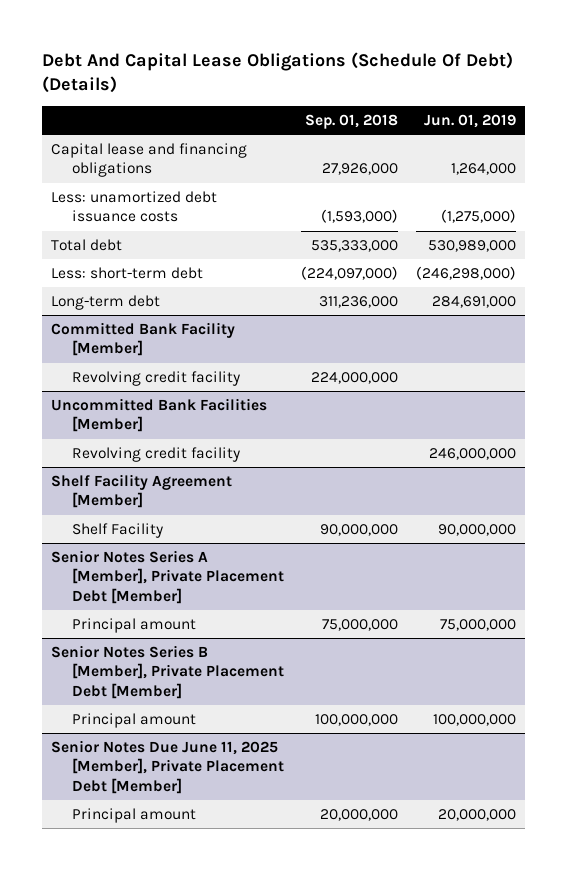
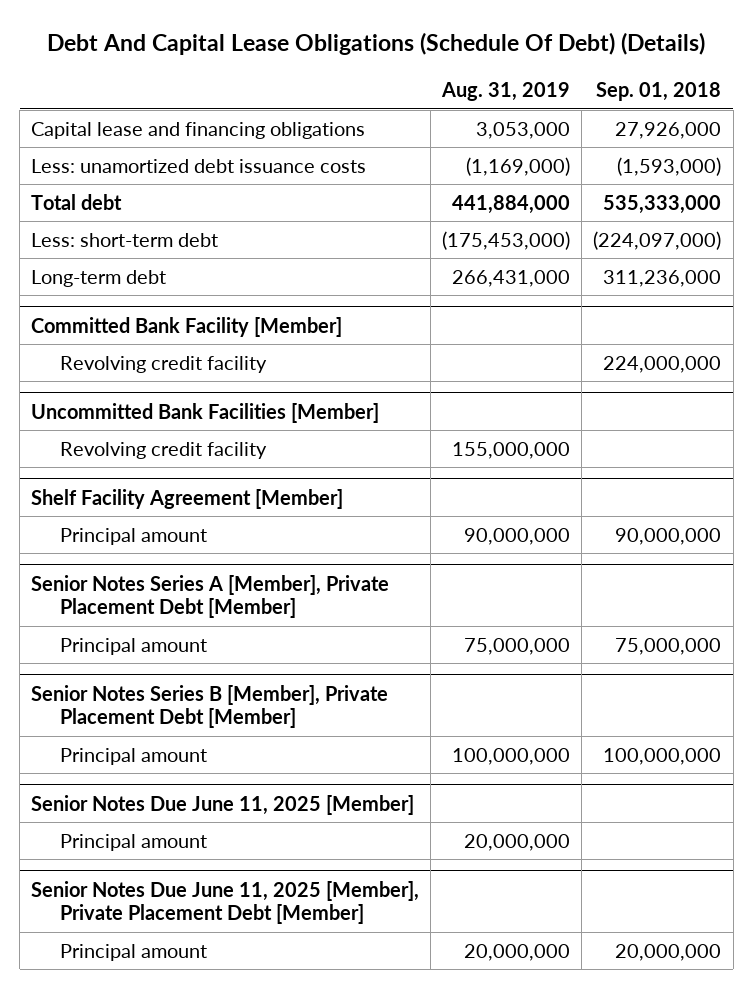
[424,113,517,128] Jun. 01, 2019 -> none
none -> [441,82,571,102] Aug. 31, 2019
[71,523,163,539] Shelf Facility -> none
none -> [60,527,208,545] Principal amount
none -> [31,794,415,815] Senior Notes Due June 11, 2025 [Member]
none -> [60,833,208,851] Principal amount

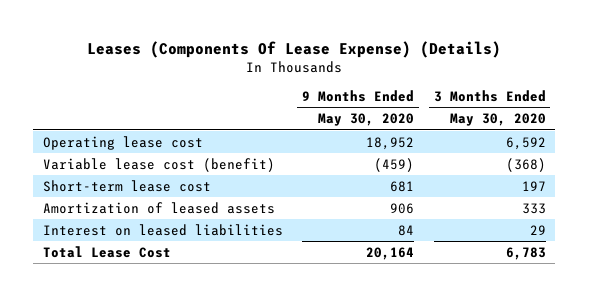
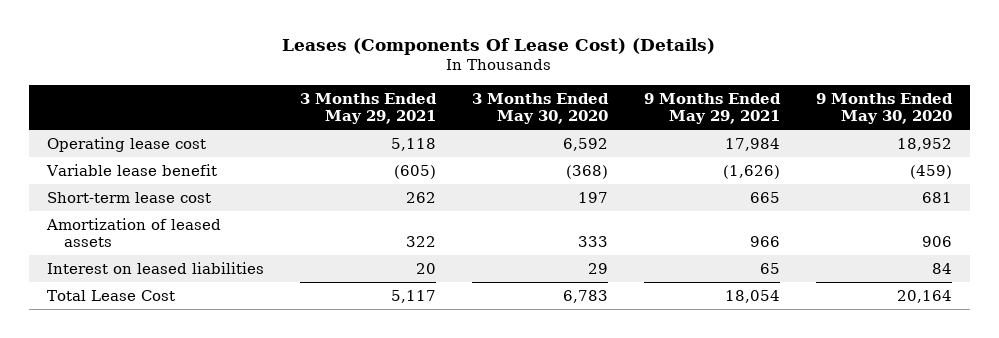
[87,41,502,59] Leases (Components Of Lease Expense) (Details) -> [282,38,716,56] Leases (Components Of Lease Cost) (Details)
none -> [299,92,437,125] 3 Months Ended May 29, 2021
none -> [643,92,781,125] 9 Months Ended May 29, 2021
[42,157,275,172] Variable lease cost (benefit) -> [45,163,217,176] Variable lease benefit

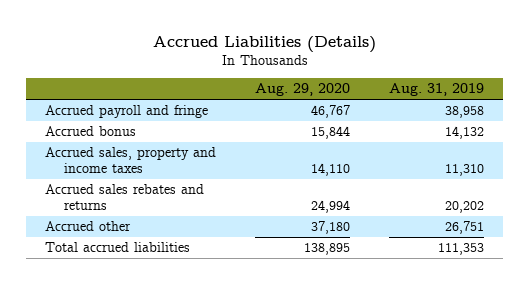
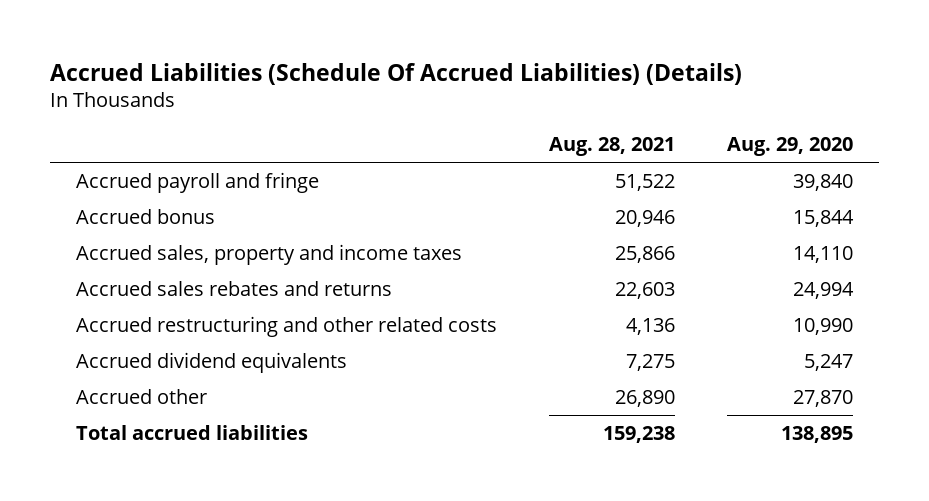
[152,35,376,53] Accrued Liabilities (Details) -> [50,62,743,85] Accrued Liabilities (Schedule Of Accrued Liabilities) (Details)
[388,83,484,97] Aug. 31, 2019 -> none
none -> [549,137,676,157] Aug. 28, 2021
[311,105,351,119] 46,767 -> [792,173,853,191] 39,840
none -> [76,315,498,337] Accrued restructuring and other related costs
none -> [76,351,348,373] Accrued dividend equivalents
[311,221,351,235] 37,180 -> [792,389,853,407] 27,870

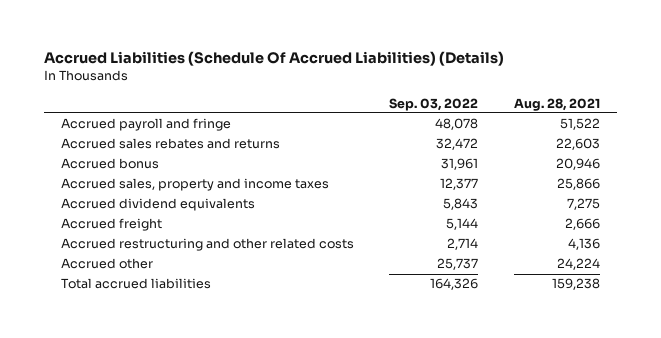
[726,137,853,157] Aug. 29, 2020 -> none
none -> [389,97,479,111] Sep. 03, 2022
[76,280,393,296] Accrued sales rebates and returns -> [61,138,281,150] Accrued sales rebates and returns
none -> [61,218,163,232] Accrued freight
[76,315,498,337] Accrued restructuring and other related costs -> [61,238,355,252] Accrued restructuring and other related costs
[615,389,676,407] 26,890 -> [556,258,600,271] 24,224

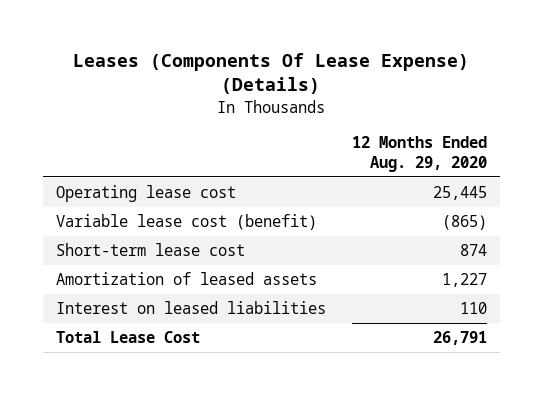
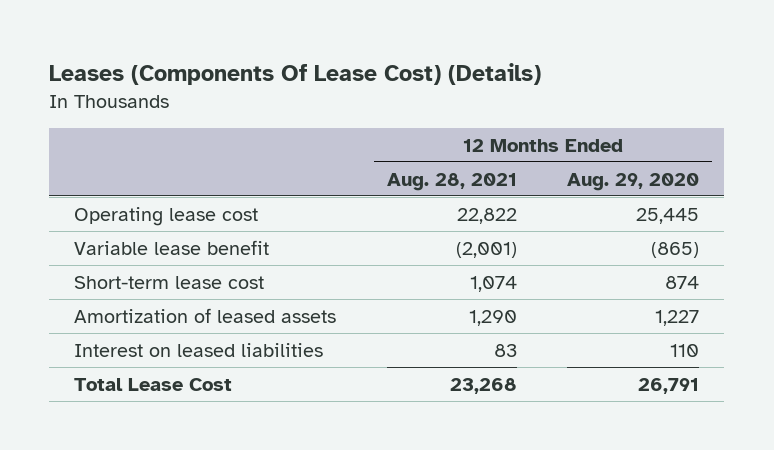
[73,53,470,95] Leases (Components Of Lease Expense) (Details) -> [49,62,542,85] Leases (Components Of Lease Cost) (Details)
none -> [386,172,517,191] Aug. 28, 2021
[55,214,317,231] Variable lease cost (benefit) -> [74,239,270,255] Variable lease benefit

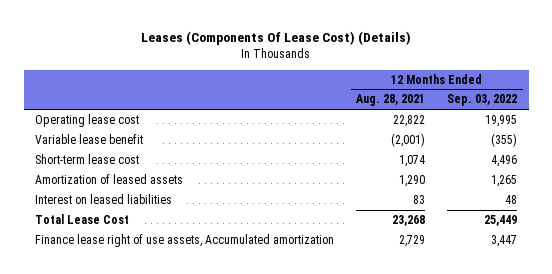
[567,172,700,191] Aug. 29, 2020 -> none
none -> [447,94,518,107] Sep. 03, 2022
none -> [34,233,334,247] Finance lease right of use assets, Accumulated amortization

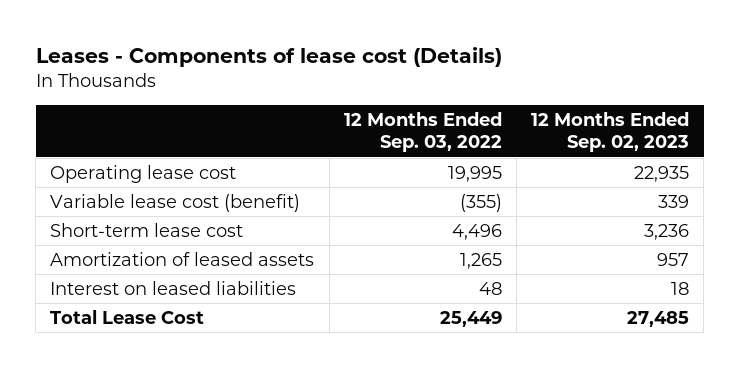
[141,31,412,46] Leases (Components Of Lease Cost) (Details) -> [35,47,502,68] Leases - Components of lease cost (Details)
[356,94,426,107] Aug. 28, 2021 -> none
none -> [531,111,690,153] 12 Months Ended Sep. 02, 2023
[34,133,143,144] Variable lease benefit -> [50,193,301,212] Variable lease cost (benefit)
[34,233,334,247] Finance lease right of use assets, Accumulated amortization -> none

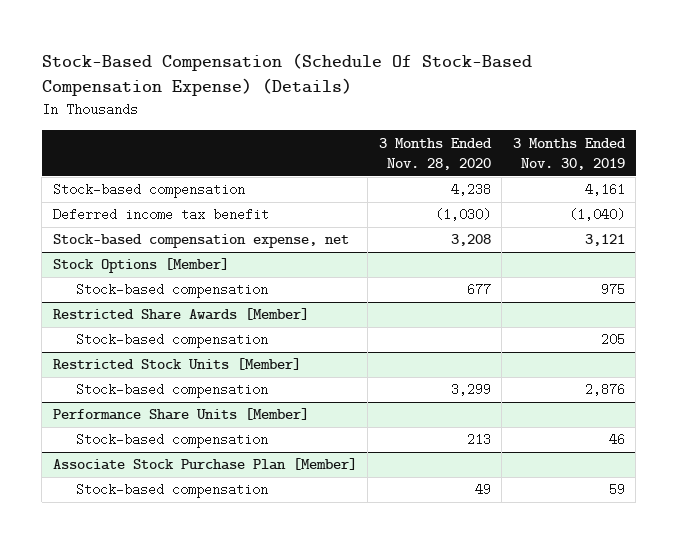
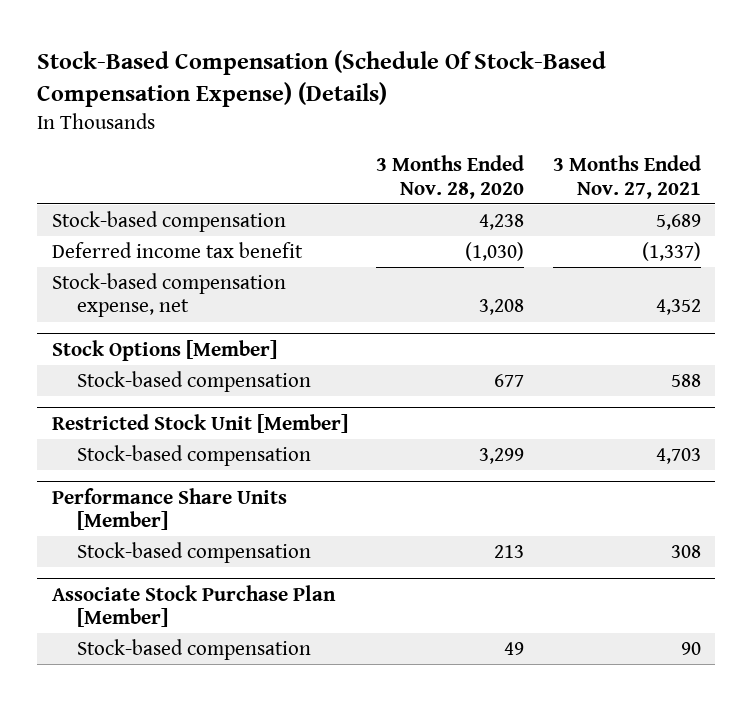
[512,137,626,171] 3 Months Ended Nov. 30, 2019 -> none
none -> [552,155,701,199] 3 Months Ended Nov. 27, 2021
[52,308,309,321] Restricted Share Awards [Member] -> none
[76,333,269,349] Stock-based compensation -> none
[52,358,301,371] Restricted Stock Units [Member] -> [51,413,348,433] Restricted Stock Unit [Member]

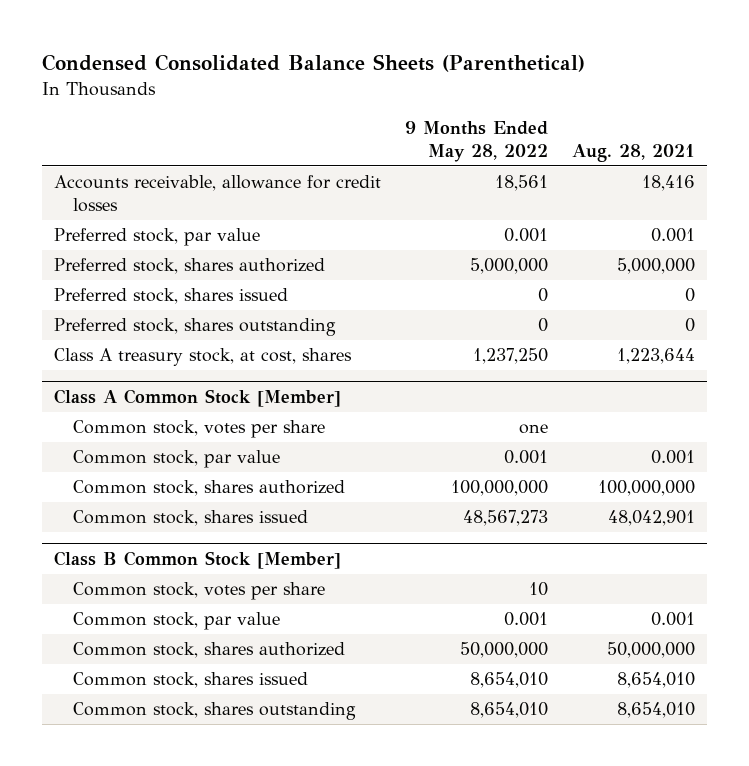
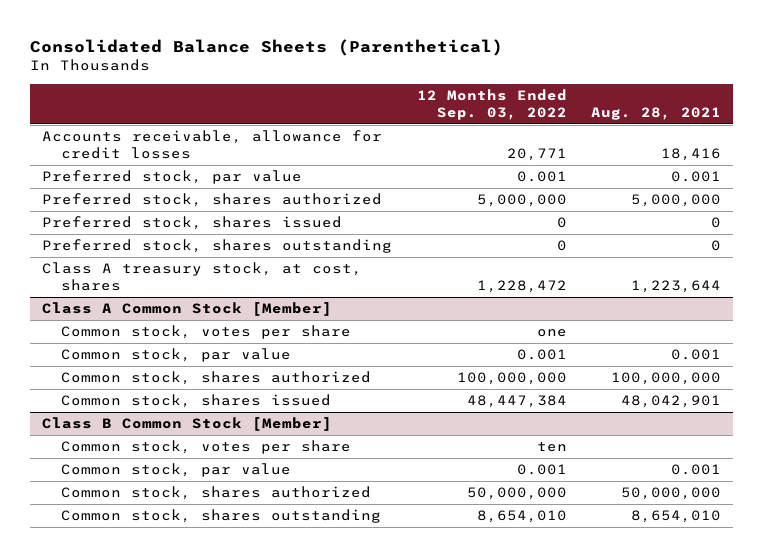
[42,54,586,73] Condensed Consolidated Balance Sheets (Parenthetical) -> [30,38,504,56] Consolidated Balance Sheets (Parenthetical)
[404,121,548,162] 9 Months Ended May 28, 2022 -> none
none -> [416,89,567,120] 12 Months Ended Sep. 03, 2022
[72,672,308,689] Common stock, shares issued -> none

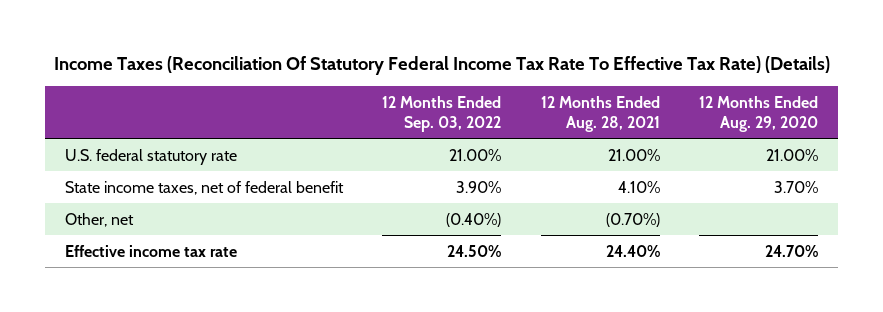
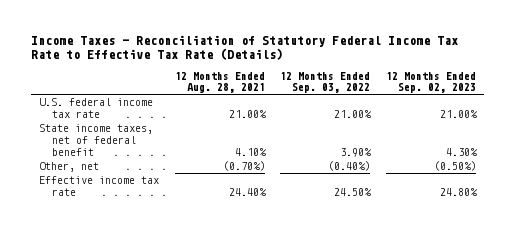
[53,56,830,76] Income Taxes (Reconciliation Of Statutory Federal Income Tax Rate To Effective Tax Rate) (Details) -> [30,34,458,61] Income Taxes - Reconciliation of Statutory Federal Income Tax Rate to Effective Tax Rate (Details)
[698,96,818,132] 12 Months Ended Aug. 29, 2020 -> none
none -> [386,71,477,94] 12 Months Ended Sep. 02, 2023
[65,148,238,165] U.S. federal statutory rate -> [38,98,153,119] U.S. federal income tax rate

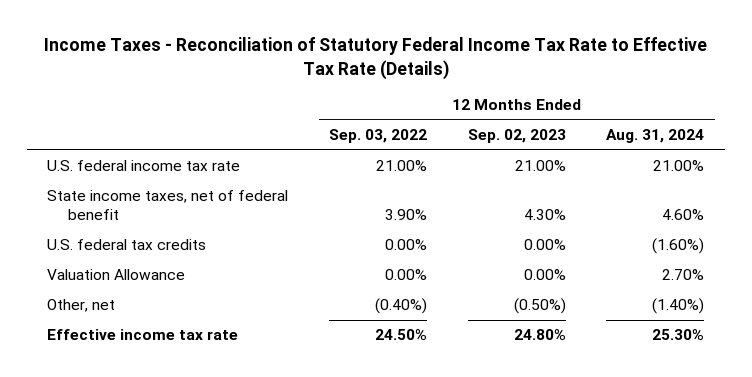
[174,71,265,94] 12 Months Ended Aug. 28, 2021 -> none
none -> [606,129,705,144] Aug. 31, 2024
none -> [47,239,207,251] U.S. federal tax credits
none -> [47,269,186,281] Valuation Allowance

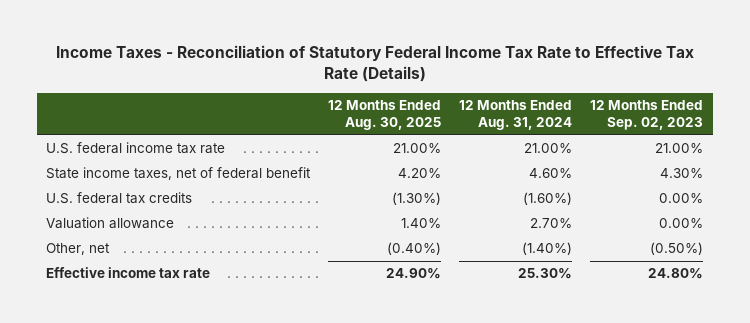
[329,129,428,144] Sep. 03, 2022 -> none
none -> [328,100,442,131] 12 Months Ended Aug. 30, 2025
[47,269,186,281] Valuation Allowance -> [46,217,175,230] Valuation allowance

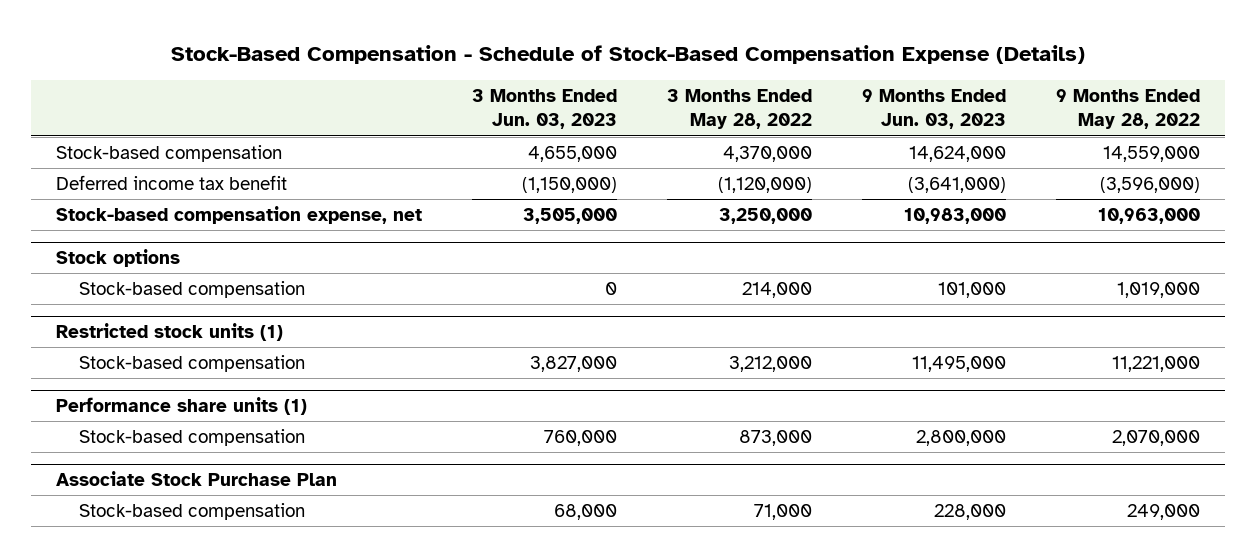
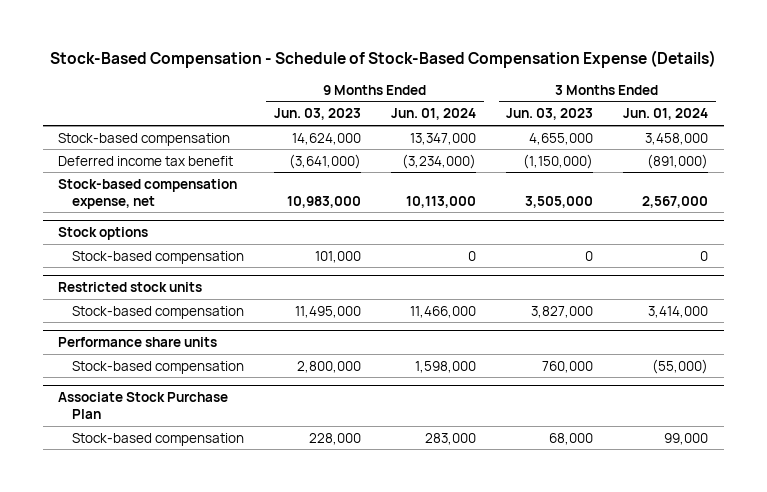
[667,88,813,130] 3 Months Ended May 28, 2022 -> none
[1056,88,1201,130] 9 Months Ended May 28, 2022 -> none
none -> [390,108,476,121] Jun. 01, 2024
none -> [623,108,709,121] Jun. 01, 2024
[56,323,284,342] Restricted stock units (1) -> [58,282,203,293] Restricted stock units
[56,397,308,416] Performance share units (1) -> [58,337,218,348] Performance share units

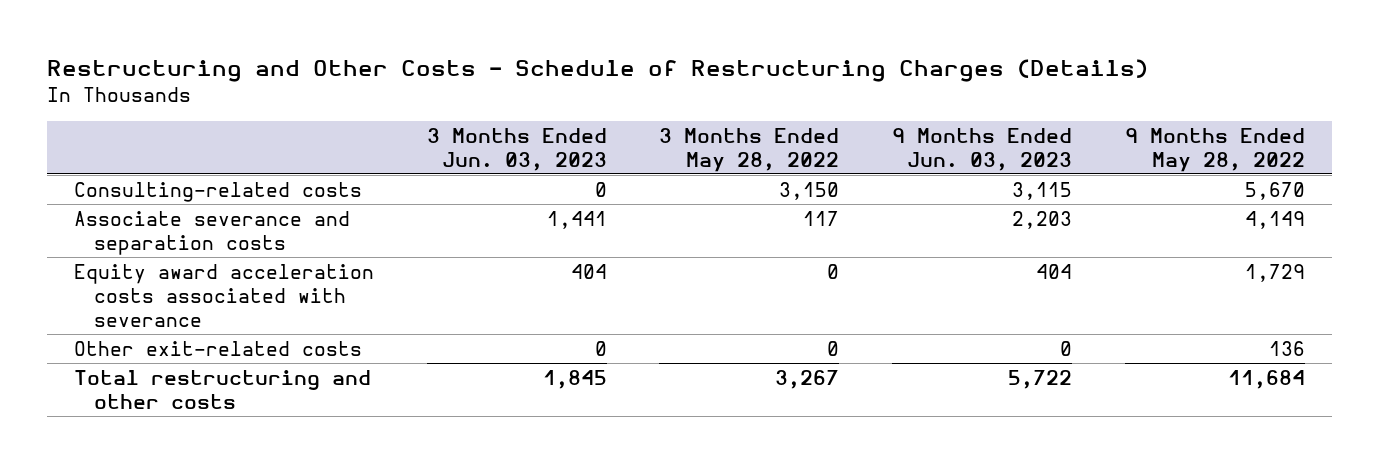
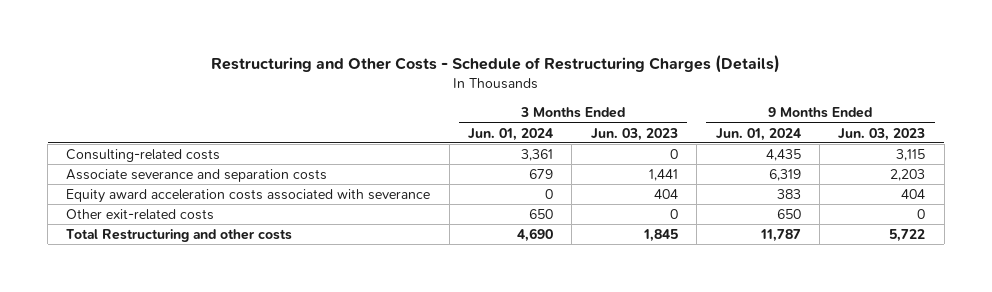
[659,127,840,172] 3 Months Ended May 28, 2022 -> none
[1125,127,1306,172] 9 Months Ended May 28, 2022 -> none
none -> [468,127,554,141] Jun. 01, 2024
none -> [715,127,801,141] Jun. 01, 2024
[73,369,371,409] Total restructuring and other costs -> [66,228,293,242] Total Restructuring and other costs

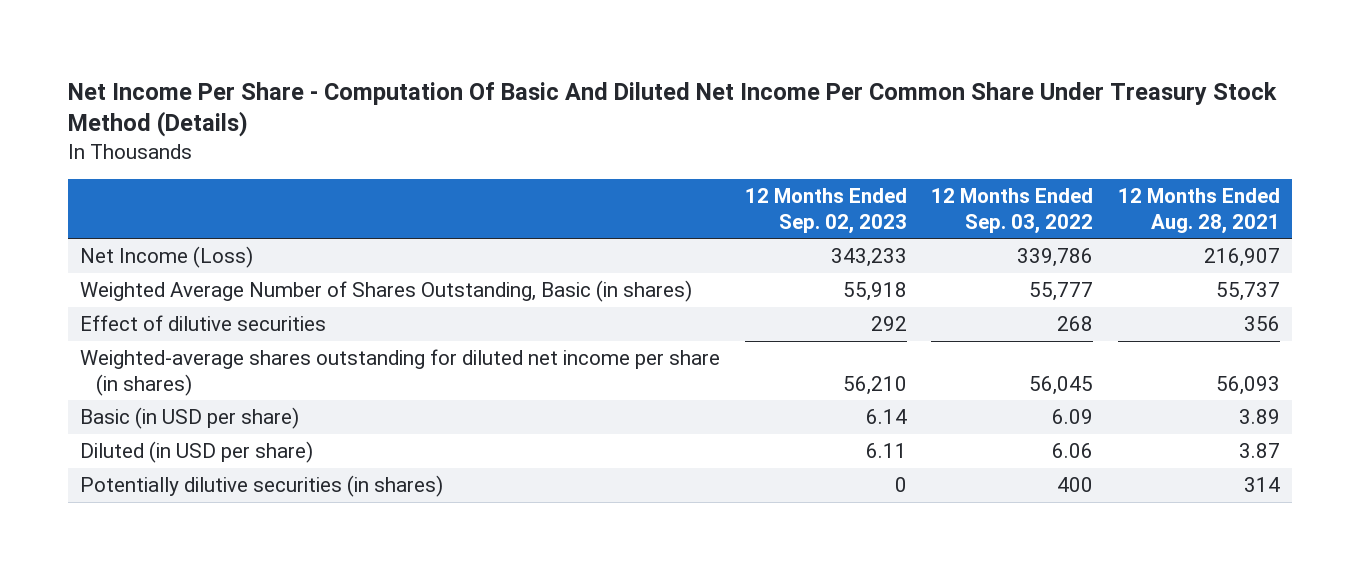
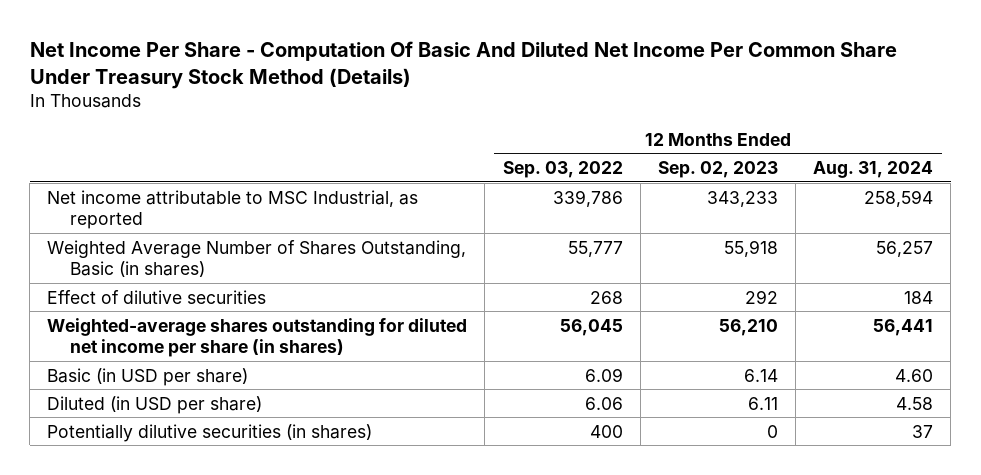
[1118,188,1281,234] 12 Months Ended Aug. 28, 2021 -> none
none -> [813,160,934,178] Aug. 31, 2024
[80,246,254,269] Net Income (Loss) -> [47,189,419,230] Net income attributable to MSC Industrial, as reported

